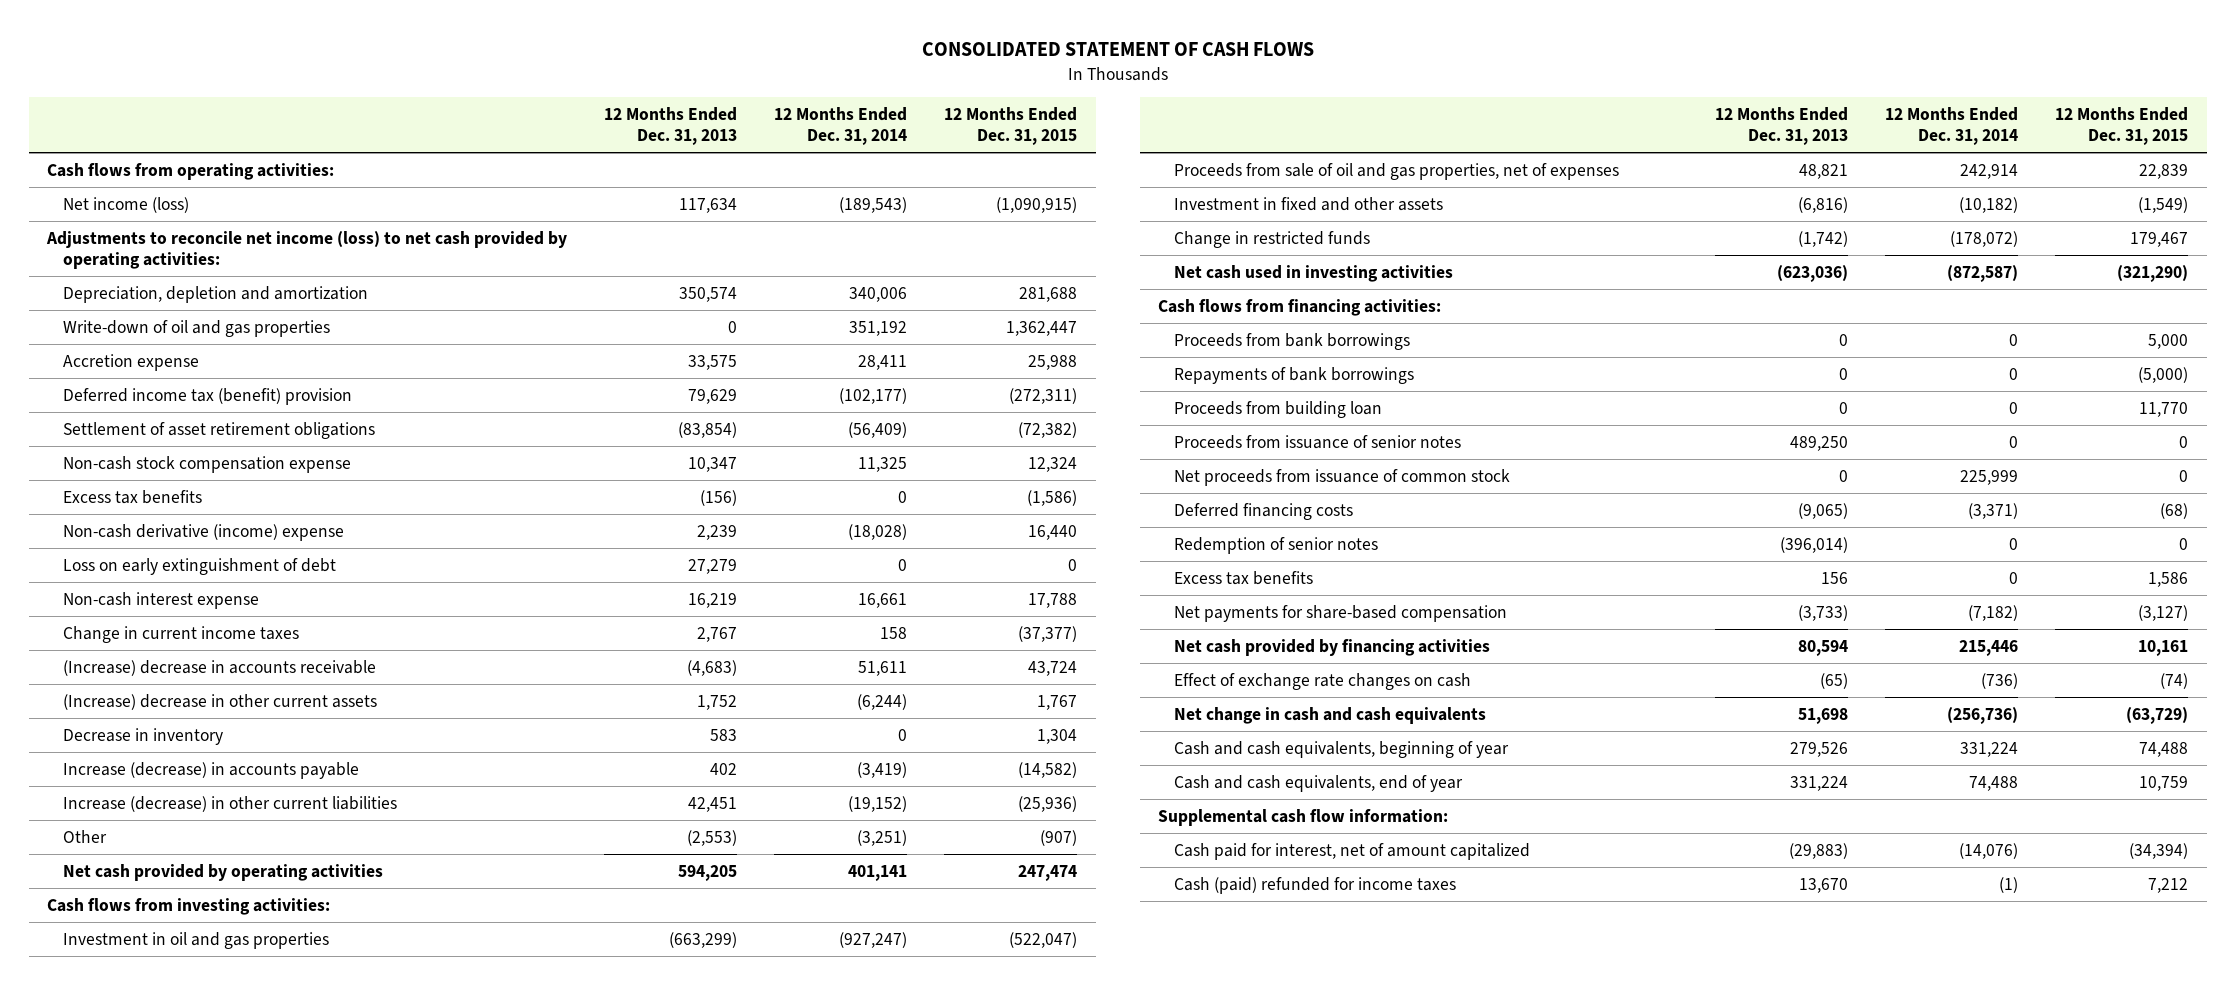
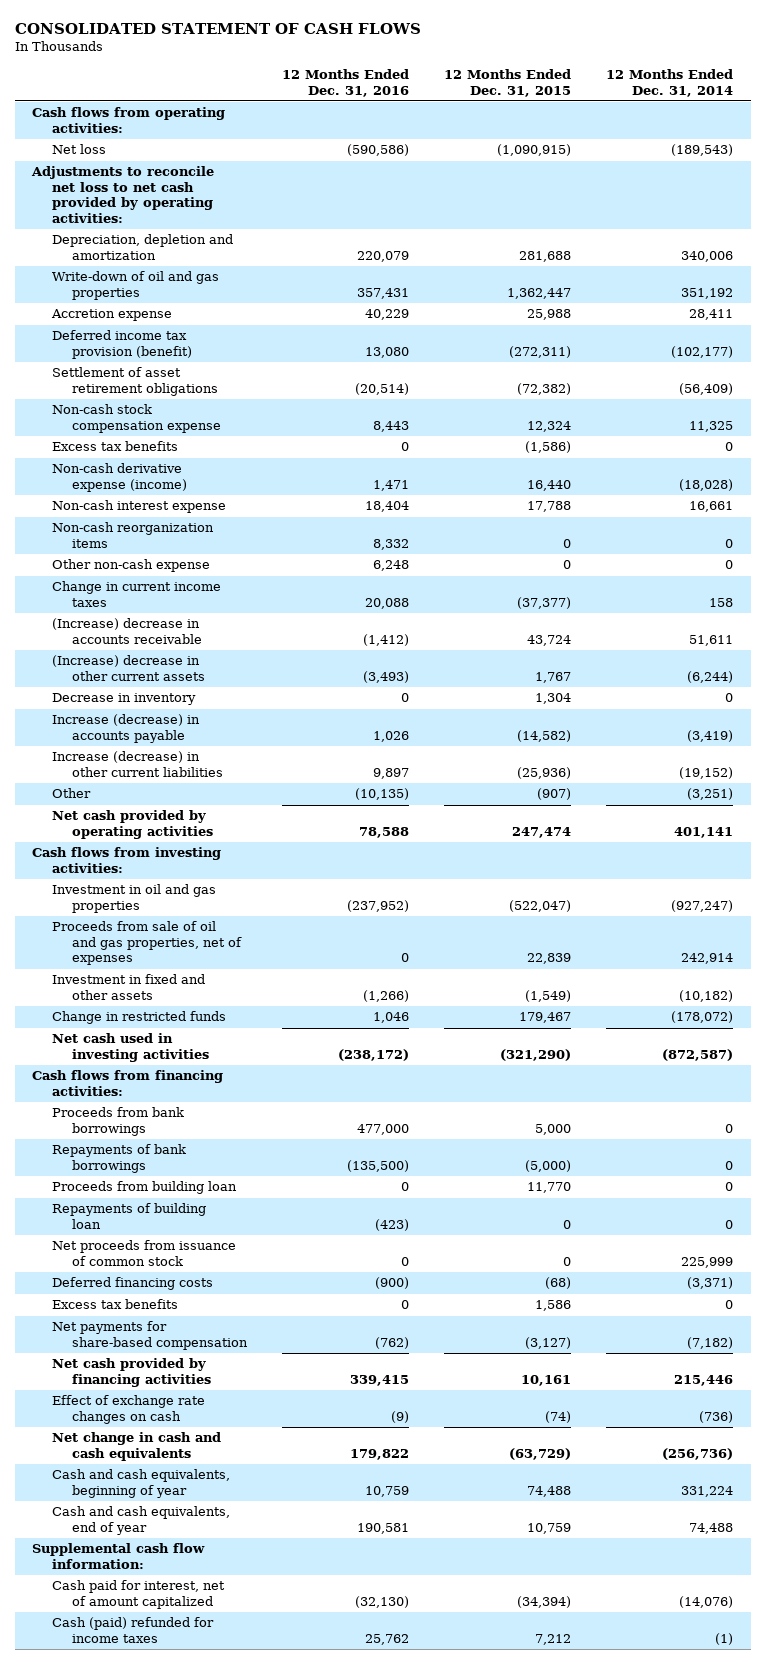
[604,107,738,146] 12 Months Ended Dec. 31, 2013 -> none
none -> [282,69,410,97] 12 Months Ended Dec. 31, 2016
[63,196,190,213] Net income (loss) -> [52,144,107,155] Net loss
[46,230,568,269] Adjustments to reconcile net income (loss) to net cash provided by operating activities: -> [31,166,215,223] Adjustments to reconcile net loss to net cash provided by operating activities:
[63,387,353,405] Deferred income tax (benefit) provision -> [52,330,193,359] Deferred income tax provision (benefit)
[63,557,337,575] Loss on early extinguishment of debt -> none
[63,523,345,541] Non-cash derivative (income) expense -> [52,463,188,492] Non-cash derivative expense (income)
none -> [52,522,215,548] Non-cash reorganization items
none -> [52,559,211,573] Other non-cash expense
[1174,434,1462,449] Proceeds from issuance of senior notes -> none
none -> [52,1203,207,1229] Repayments of building loan
[1174,536,1379,554] Redemption of senior notes -> none

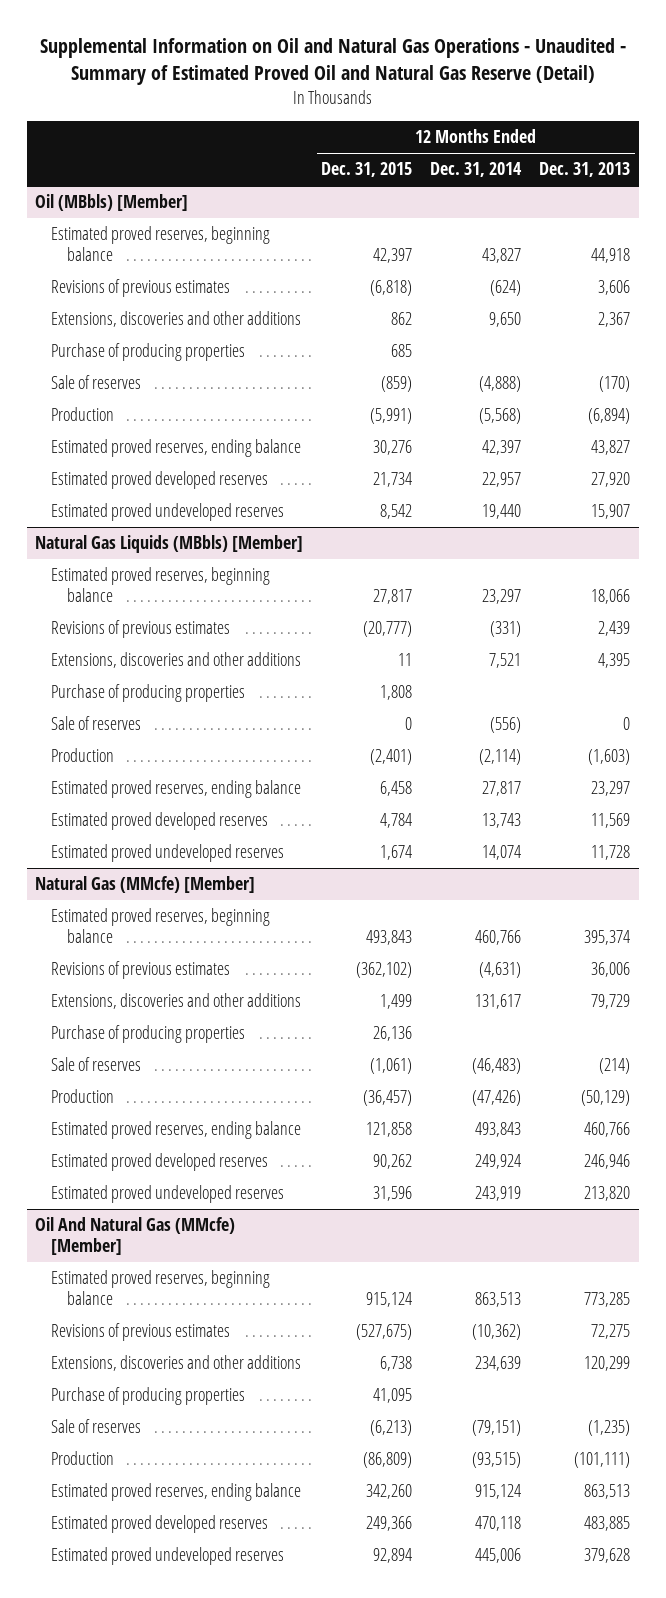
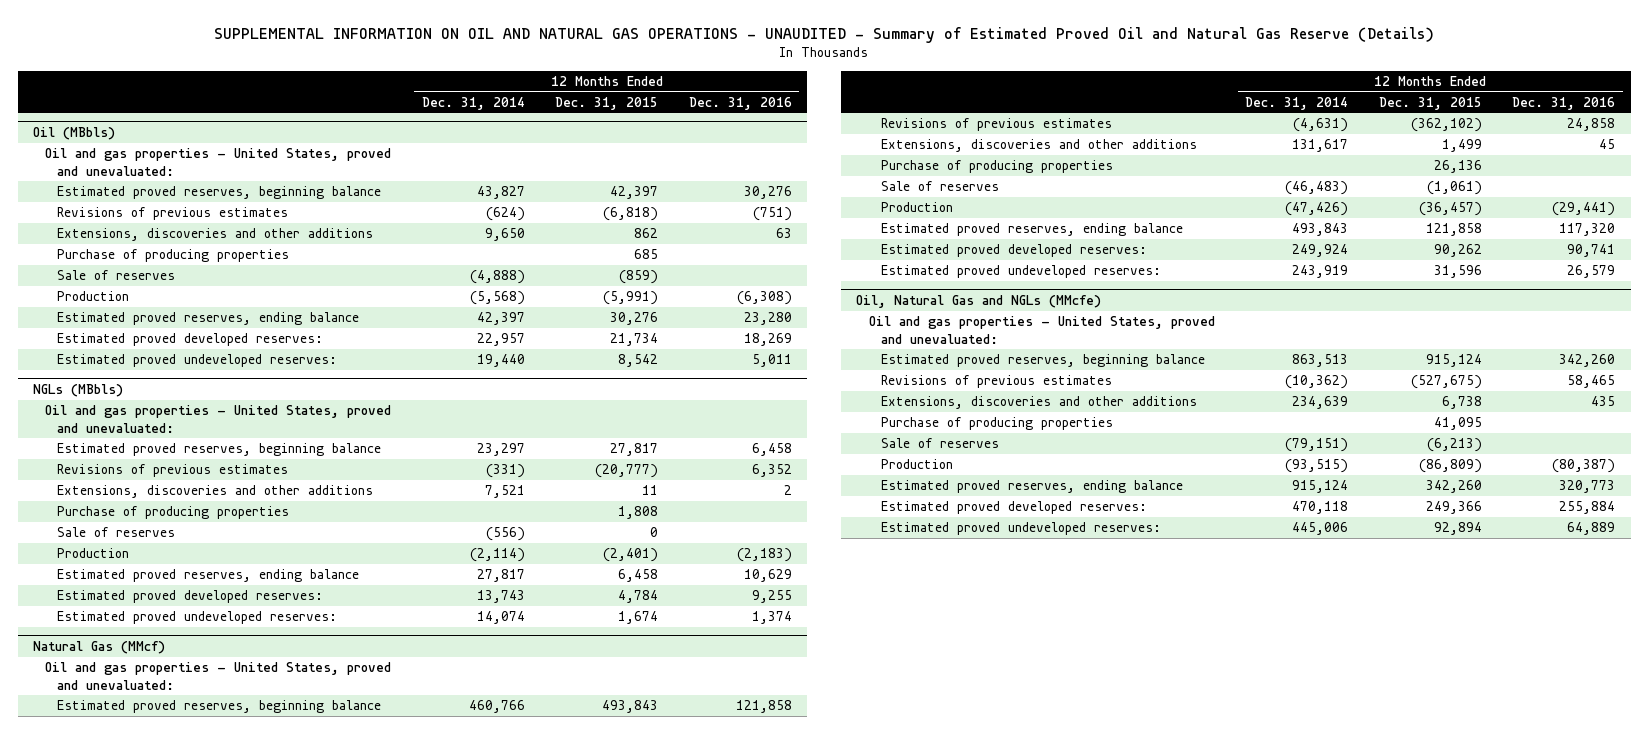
[39,38,626,86] Supplemental Information on Oil and Natural Gas Operations - Unaudited - Summary of Estimated Proved Oil and Natural Gas Reserve (Detail) -> [214,26,1435,43] SUPPLEMENTAL INFORMATION ON OIL AND NATURAL GAS OPERATIONS - UNAUDITED - Summary of Estimated Proved Oil and Natural Gas Reserve (Details)
[539,162,631,178] Dec. 31, 2013 -> none
none -> [688,96,792,110] Dec. 31, 2016
[35,194,189,212] Oil (MBbls) [Member] -> [32,126,115,140] Oil (MBbls)
none -> [45,148,392,176] Oil and gas properties - United States, proved and unevaluated:
[51,471,269,490] Estimated proved developed reserves -> [57,333,324,347] Estimated proved developed reserves:
[51,503,285,522] Estimated proved undeveloped reserves -> [57,354,338,368] Estimated proved undeveloped reserves:
[35,535,304,554] Natural Gas Liquids (MBbls) [Member] -> [32,383,123,397] NGLs (MBbls)
none -> [45,405,392,433] Oil and gas properties - United States, proved and unevaluated:
[51,812,269,831] Estimated proved developed reserves -> [57,590,324,604] Estimated proved developed reserves:
[51,844,285,863] Estimated proved undeveloped reserves -> [57,611,338,625] Estimated proved undeveloped reserves:
[35,876,256,894] Natural Gas (MMcfe) [Member] -> [32,640,165,654] Natural Gas (MMcf)
none -> [45,662,392,690] Oil and gas properties - United States, proved and unevaluated:
[51,1153,269,1172] Estimated proved developed reserves -> [880,244,1147,258] Estimated proved developed reserves:
[51,1185,285,1204] Estimated proved undeveloped reserves -> [880,265,1161,279] Estimated proved undeveloped reserves:
[35,1217,236,1256] Oil And Natural Gas (MMcfe) [Member] -> [856,294,1102,308] Oil, Natural Gas and NGLs (MMcfe)
none -> [868,316,1215,344] Oil and gas properties - United States, proved and unevaluated:
[51,1515,269,1534] Estimated proved developed reserves -> [880,501,1147,515] Estimated proved developed reserves:
[51,1547,285,1566] Estimated proved undeveloped reserves -> [880,522,1161,536] Estimated proved undeveloped reserves:

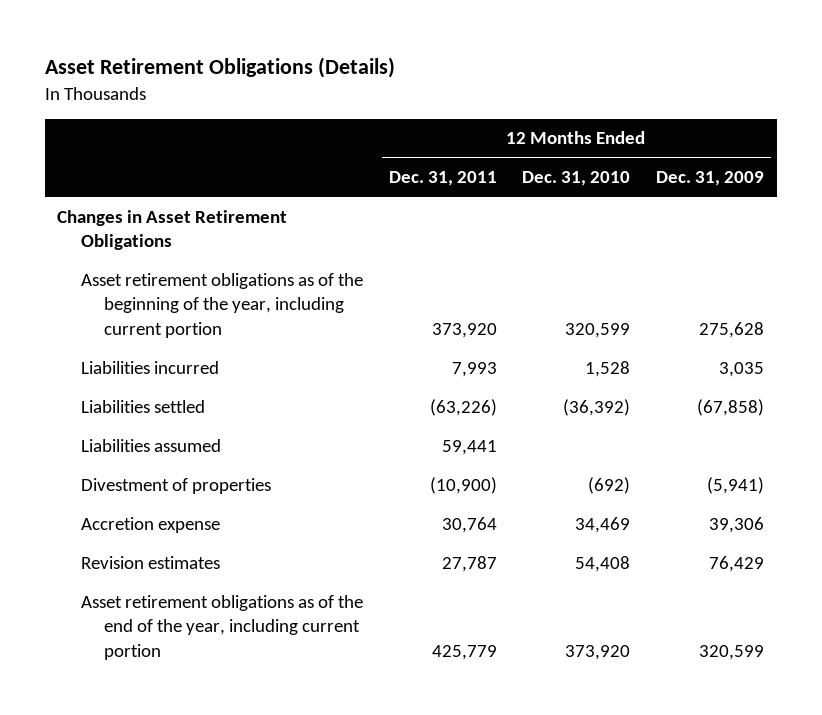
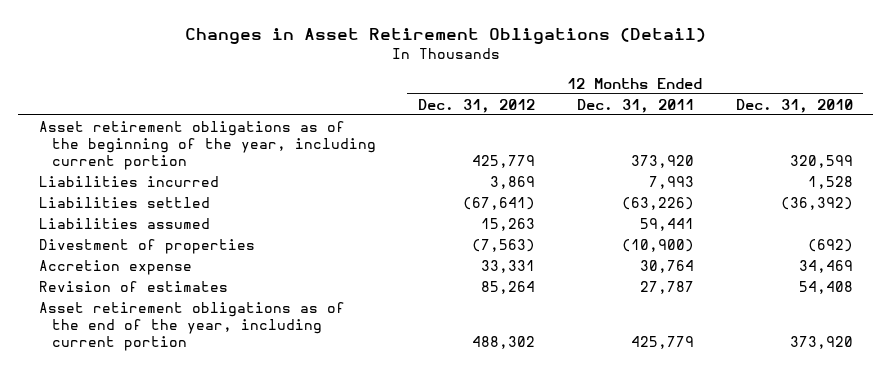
[44,56,395,78] Asset Retirement Obligations (Details) -> [184,27,706,44] Changes in Asset Retirement Obligations (Detail)
[656,170,765,186] Dec. 31, 2009 -> none
none -> [417,98,535,113] Dec. 31, 2012
[57,209,288,251] Changes in Asset Retirement Obligations -> none
[80,555,220,569] Revision estimates -> [39,280,229,292] Revision of estimates

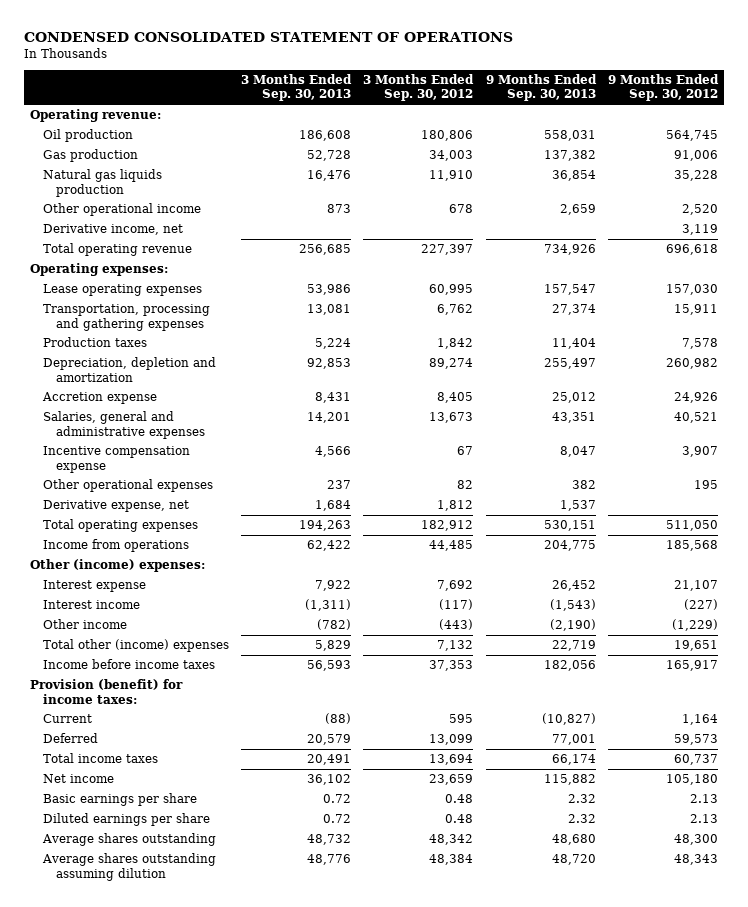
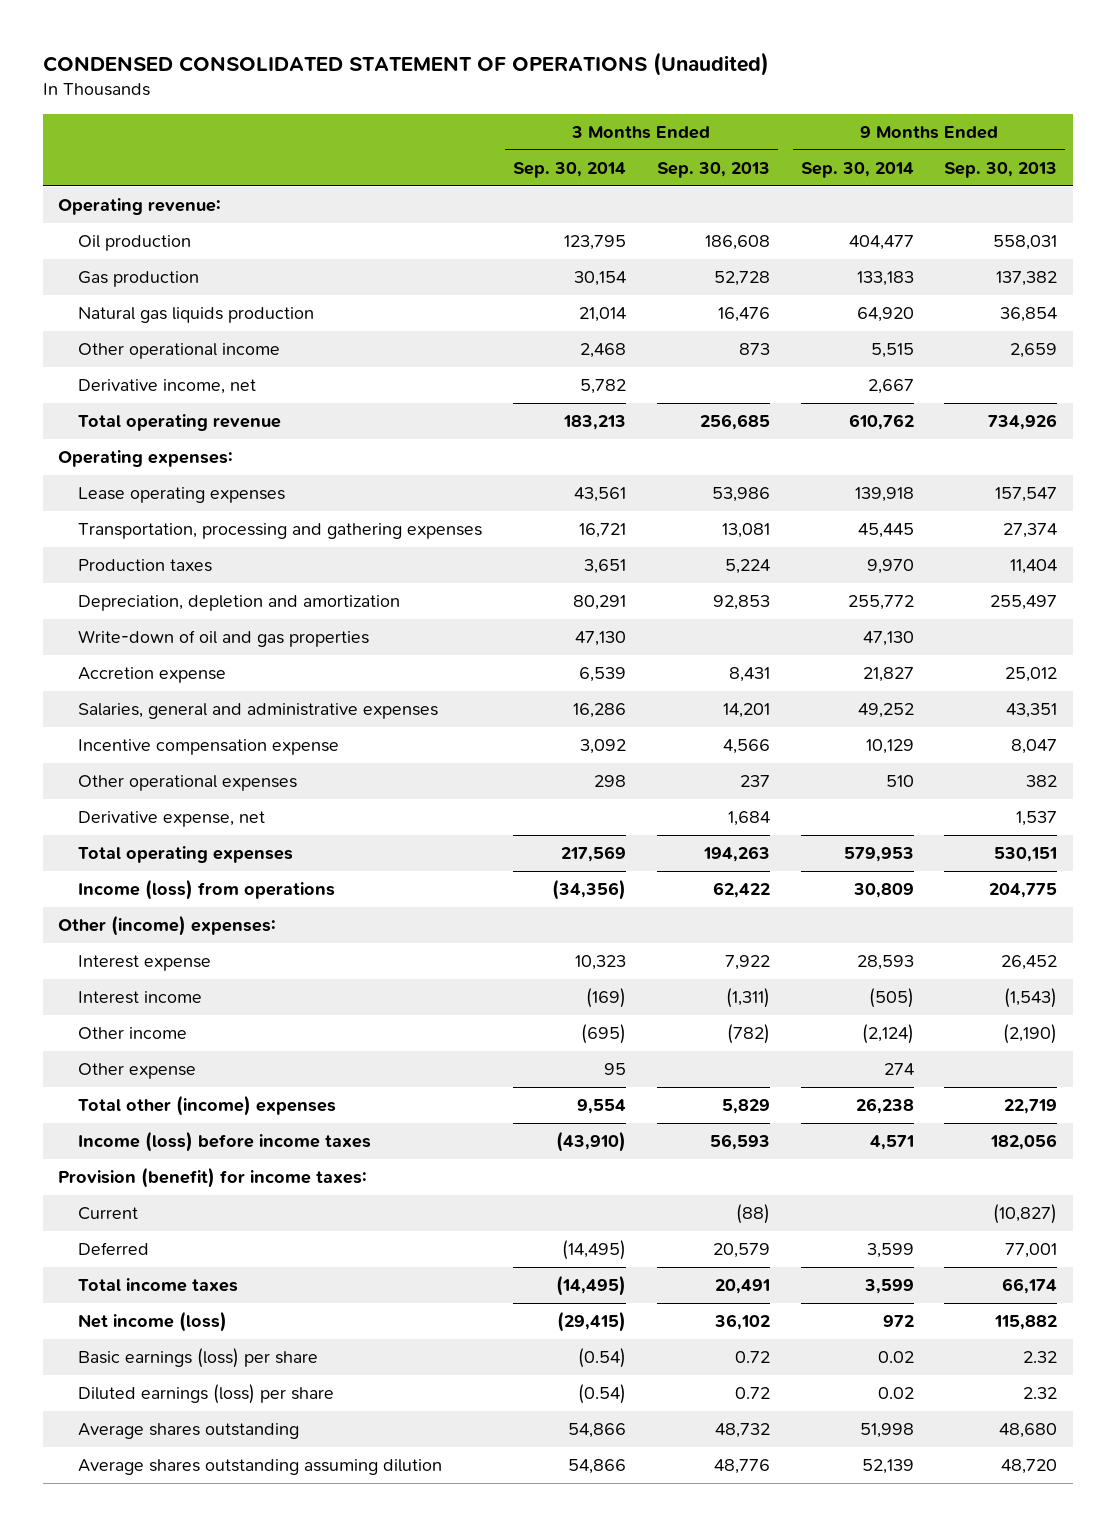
[24,32,514,43] CONDENSED CONSOLIDATED STATEMENT OF OPERATIONS -> [42,51,769,76] CONDENSED CONSOLIDATED STATEMENT OF OPERATIONS (Unaudited)
[363,74,475,102] 3 Months Ended Sep. 30, 2012 -> none
[607,74,719,102] 9 Months Ended Sep. 30, 2012 -> none
none -> [513,161,627,178] Sep. 30, 2014
none -> [800,161,914,178] Sep. 30, 2014
none -> [78,630,370,648] Write-down of oil and gas properties
[43,539,190,553] Income from operations -> [78,879,336,901] Income (loss) from operations
none -> [78,1063,197,1080] Other expense
[43,659,216,670] Income before income taxes -> [78,1131,372,1153] Income (loss) before income taxes
[43,774,115,784] Net income -> [78,1311,228,1333] Net income (loss)
[43,793,198,807] Basic earnings per share -> [78,1348,319,1369] Basic earnings (loss) per share
[43,813,211,827] Diluted earnings per share -> [78,1384,335,1405] Diluted earnings (loss) per share

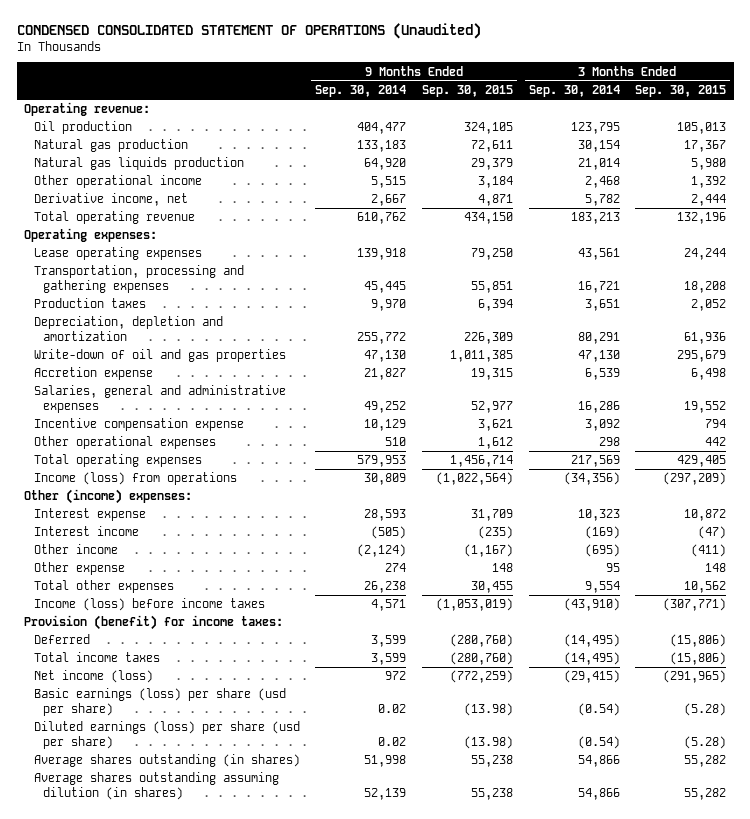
[656,161,770,178] Sep. 30, 2013 -> none
[944,161,1058,178] Sep. 30, 2013 -> none
none -> [421,85,513,98] Sep. 30, 2015
none -> [635,85,727,98] Sep. 30, 2015
[78,271,200,288] Gas production -> [33,139,188,153] Natural gas production
[78,811,266,828] Derivative expense, net -> none
[78,1095,337,1117] Total other (income) expenses -> [33,580,174,594] Total other expenses
[78,1207,139,1221] Current -> none
[78,1348,319,1369] Basic earnings (loss) per share -> [33,688,286,716] Basic earnings (loss) per share (usd per share)
[78,1384,335,1405] Diluted earnings (loss) per share -> [33,721,300,749] Diluted earnings (loss) per share (usd per share)
[78,1423,300,1440] Average shares outstanding -> [33,754,300,768] Average shares outstanding (in shares)
[78,1459,443,1476] Average shares outstanding assuming dilution -> [33,772,279,800] Average shares outstanding assuming dilution (in shares)

